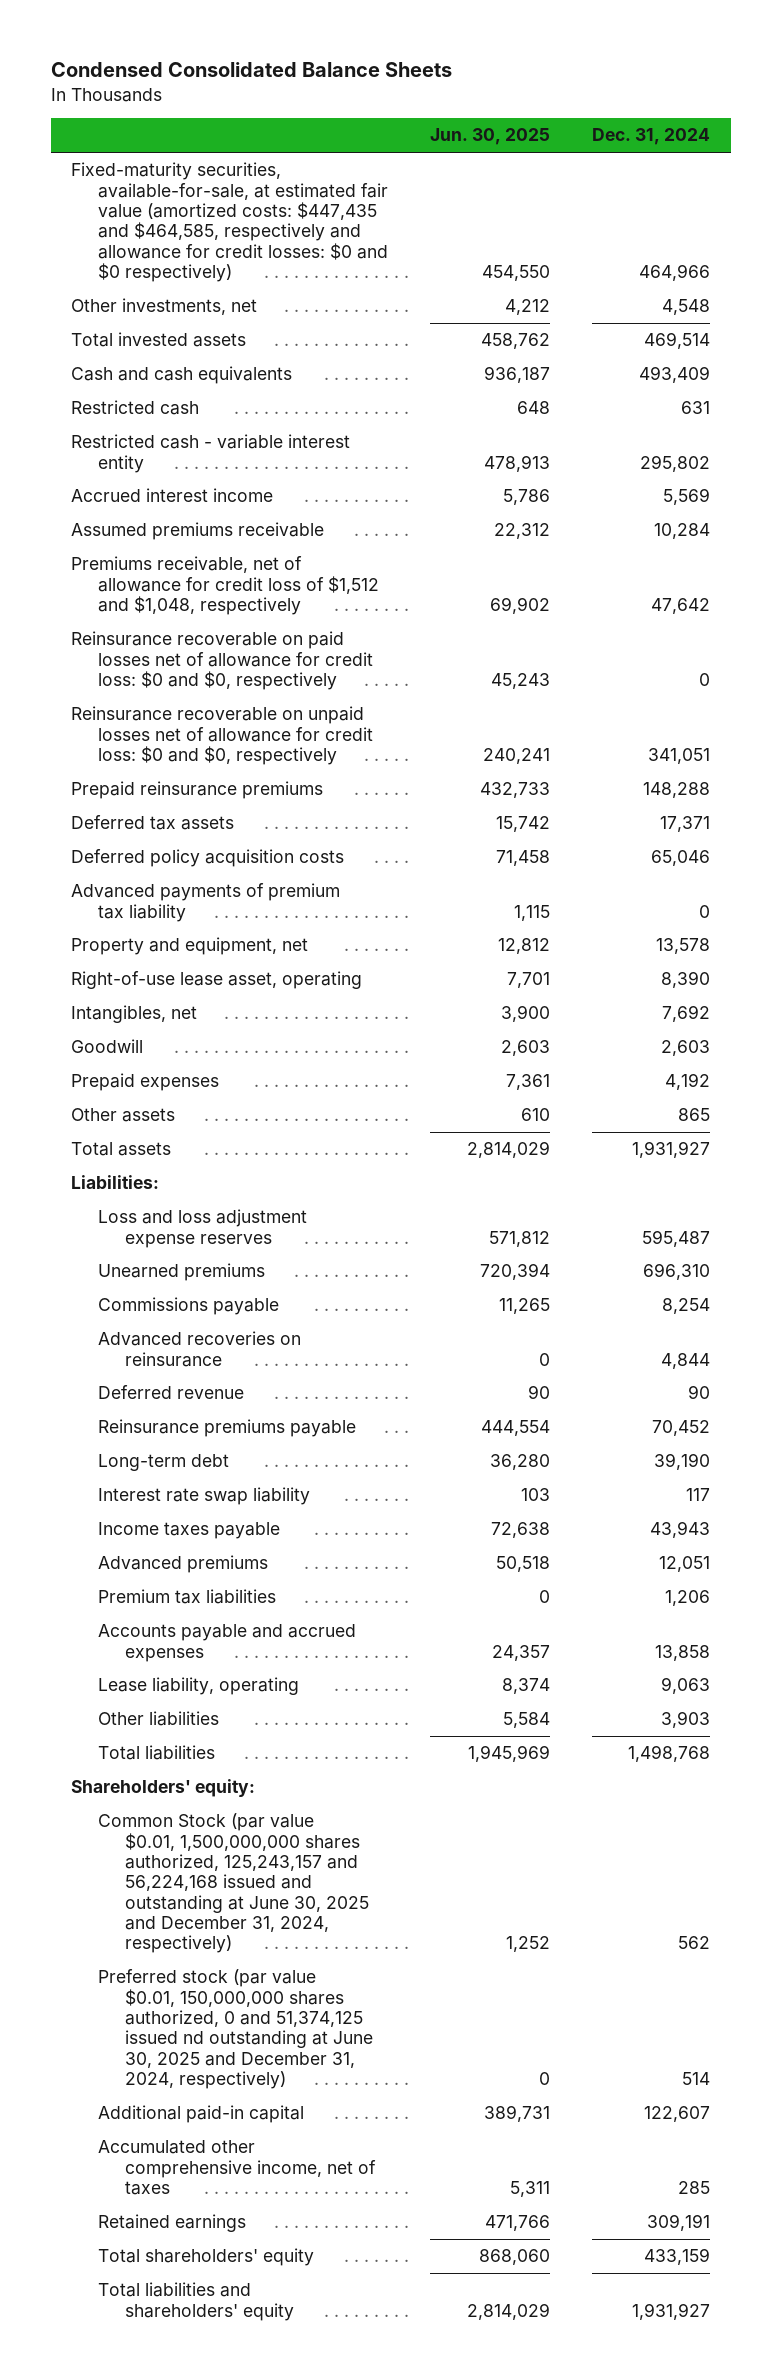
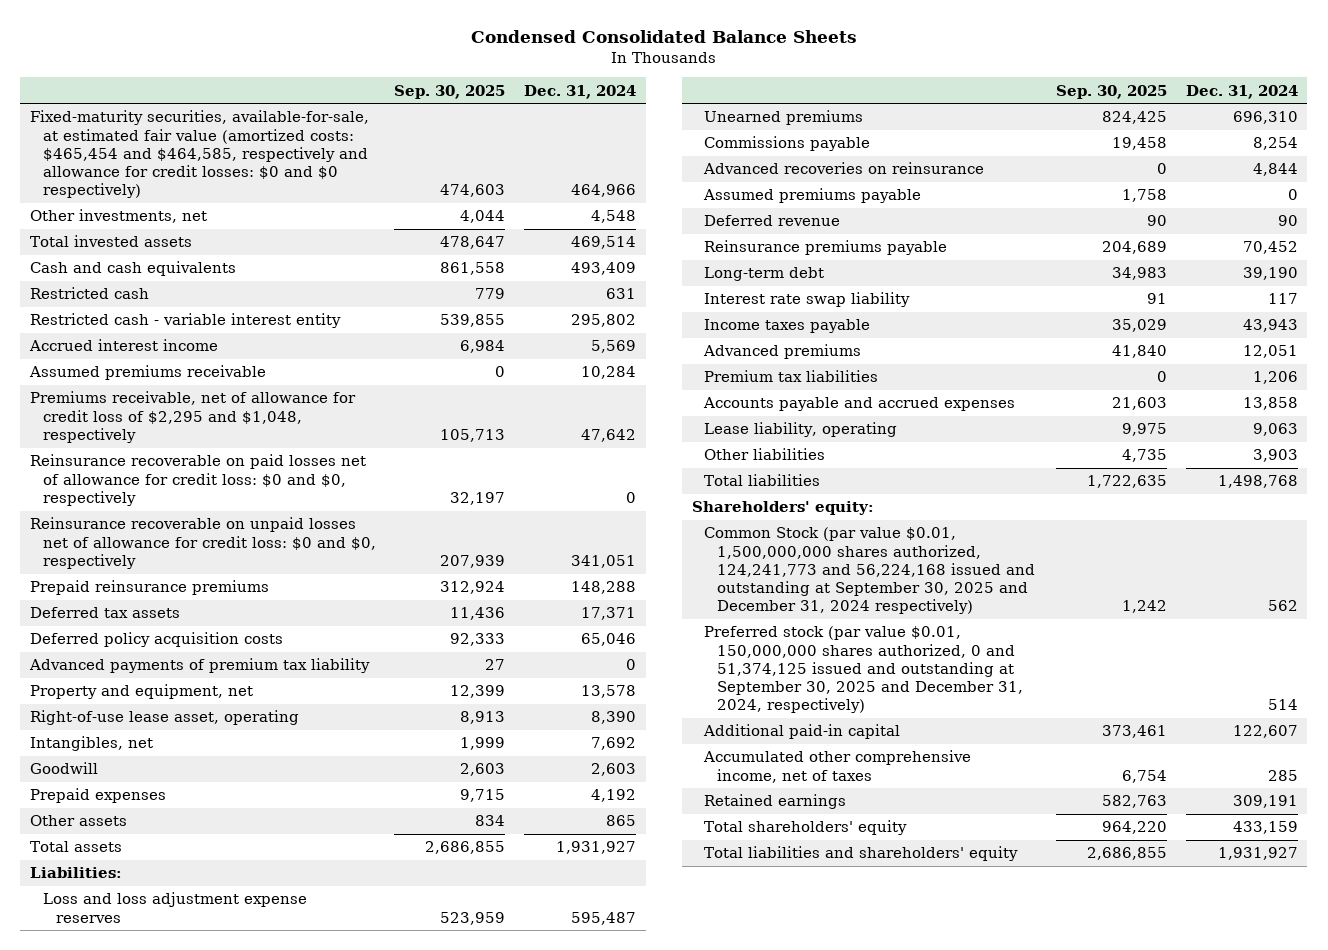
[429,128,550,146] Jun. 30, 2025 -> none
none -> [394,84,506,99] Sep. 30, 2025
[71,162,389,283] Fixed-maturity securities, available-for-sale, at estimated fair value (amortized costs: $447,435 and $464,585, respectively and allowance for credit losses: $0 and $0 respectively) -> [29,110,369,199] Fixed-maturity securities, available-for-sale, at estimated fair value (amortized costs: $465,454 and $464,585, respectively and allowance for credit losses: $0 and $0 respectively)
[71,556,380,616] Premiums receivable, net of allowance for credit loss of $1,512 and $1,048, respectively -> [29,391,356,443] Premiums receivable, net of allowance for credit loss of $2,295 and $1,048, respectively
none -> [703,188,922,204] Assumed premiums payable
[98,1813,370,1954] Common Stock (par value $0.01, 1,500,000,000 shares authorized, 125,243,157 and 56,224,168 issued and outstanding at June 30, 2025 and December 31, 2024, respectively) -> [704,527,1036,615] Common Stock (par value $0.01, 1,500,000,000 shares authorized, 124,241,773 and 56,224,168 issued and outstanding at September 30, 2025 and December 31, 2024 respectively)
[98,1969,374,2090] Preferred stock (par value $0.01, 150,000,000 shares authorized, 0 and 51,374,125 issued nd outstanding at June 30, 2025 and December 31, 2024, respectively) -> [704,626,1024,714] Preferred stock (par value $0.01, 150,000,000 shares authorized, 0 and 51,374,125 issued and outstanding at September 30, 2025 and December 31, 2024, respectively)

